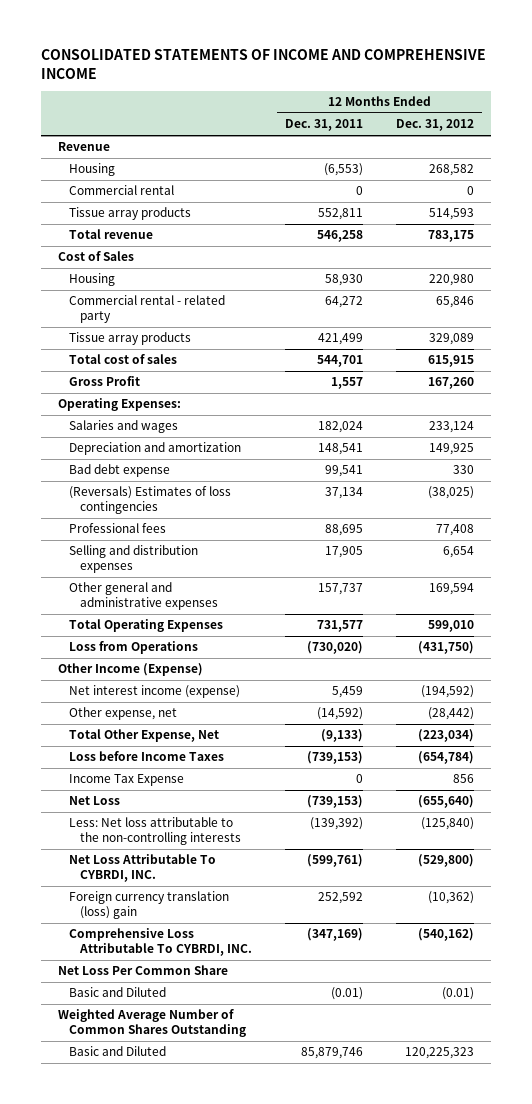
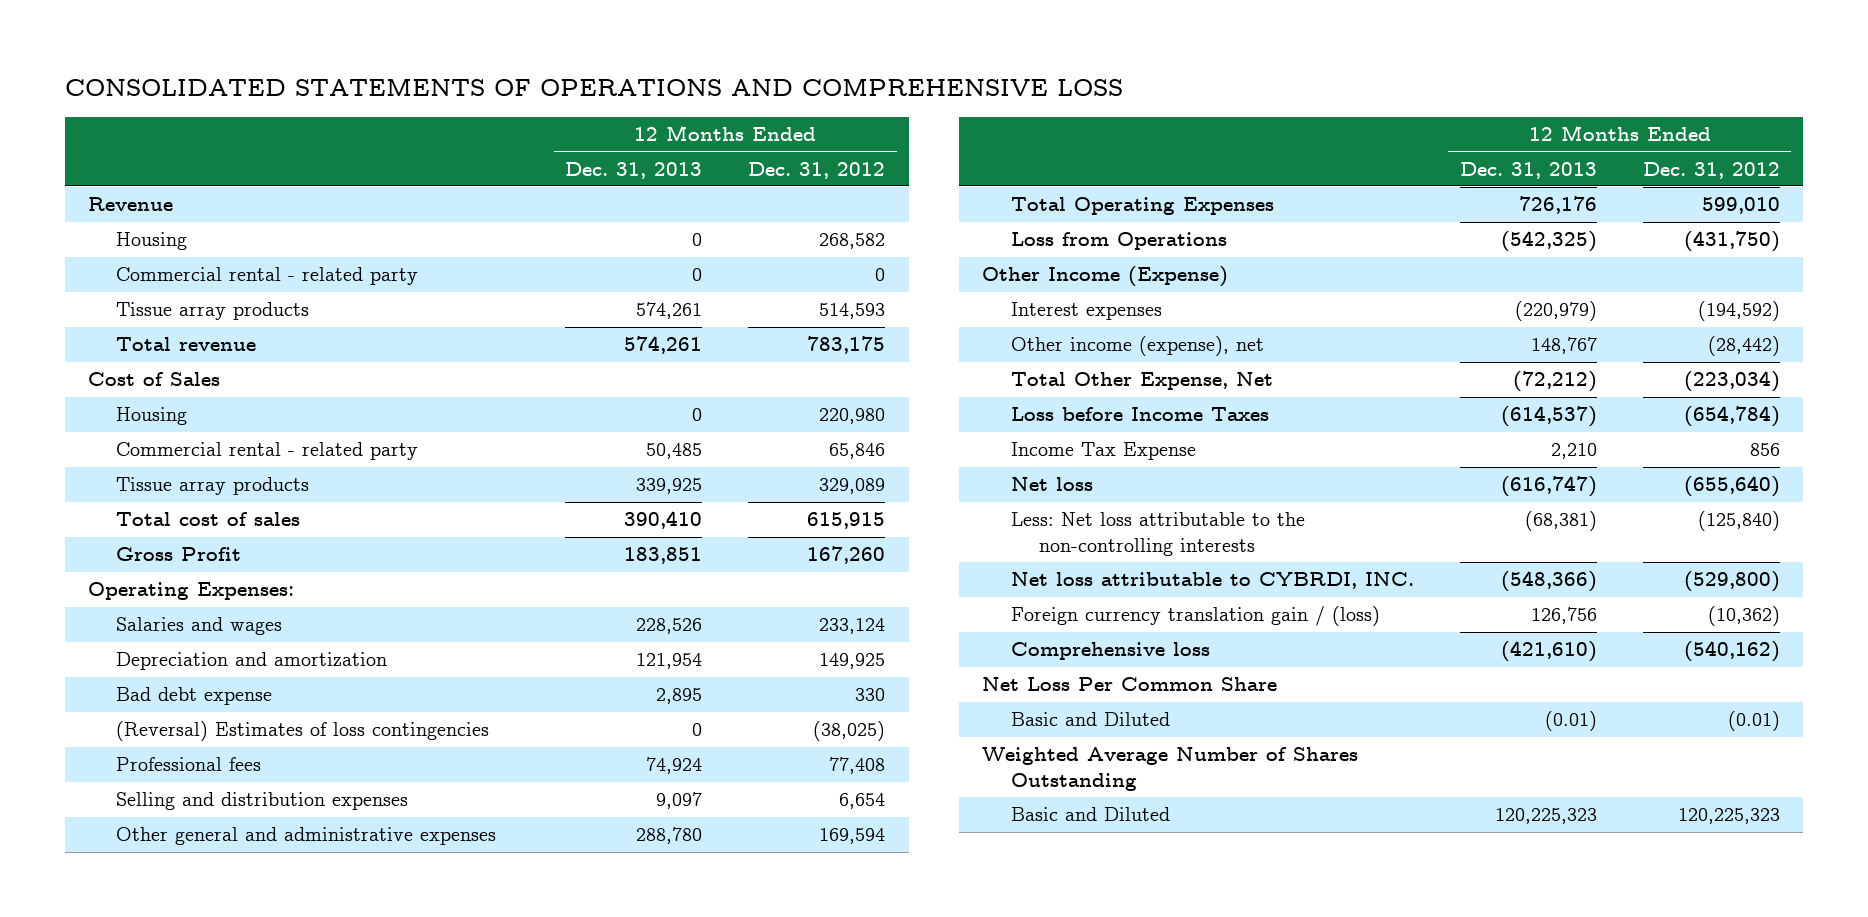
[41,49,487,79] CONSOLIDATED STATEMENTS OF INCOME AND COMPREHENSIVE INCOME -> [65,78,1124,97] CONSOLIDATED STATEMENTS OF OPERATIONS AND COMPREHENSIVE LOSS
[285,119,364,132] Dec. 31, 2011 -> none
none -> [565,161,703,179] Dec. 31, 2013
[69,185,175,196] Commercial rental -> [116,267,419,286] Commercial rental - related party
[69,486,232,515] (Reversals) Estimates of loss contingencies -> [116,721,490,742] (Reversal) Estimates of loss contingencies
[69,685,241,699] Net interest income (expense) -> [1010,302,1162,321] Interest expenses
[69,707,178,721] Other expense, net -> [1010,336,1264,357] Other income (expense), net
[69,796,121,806] Net Loss -> [1010,477,1093,492] Net loss
[69,854,217,883] Net Loss Attributable To CYBRDI, INC. -> [1010,572,1414,590] Net loss attributable to CYBRDI, INC.
[69,891,230,920] Foreign currency translation (loss) gain -> [1010,606,1380,627] Foreign currency translation gain / (loss)
[69,928,253,957] Comprehensive Loss Attributable To CYBRDI, INC. -> [1010,642,1210,661] Comprehensive loss
[57,1009,247,1038] Weighted Average Number of Common Shares Outstanding -> [982,747,1359,791] Weighted Average Number of Shares Outstanding

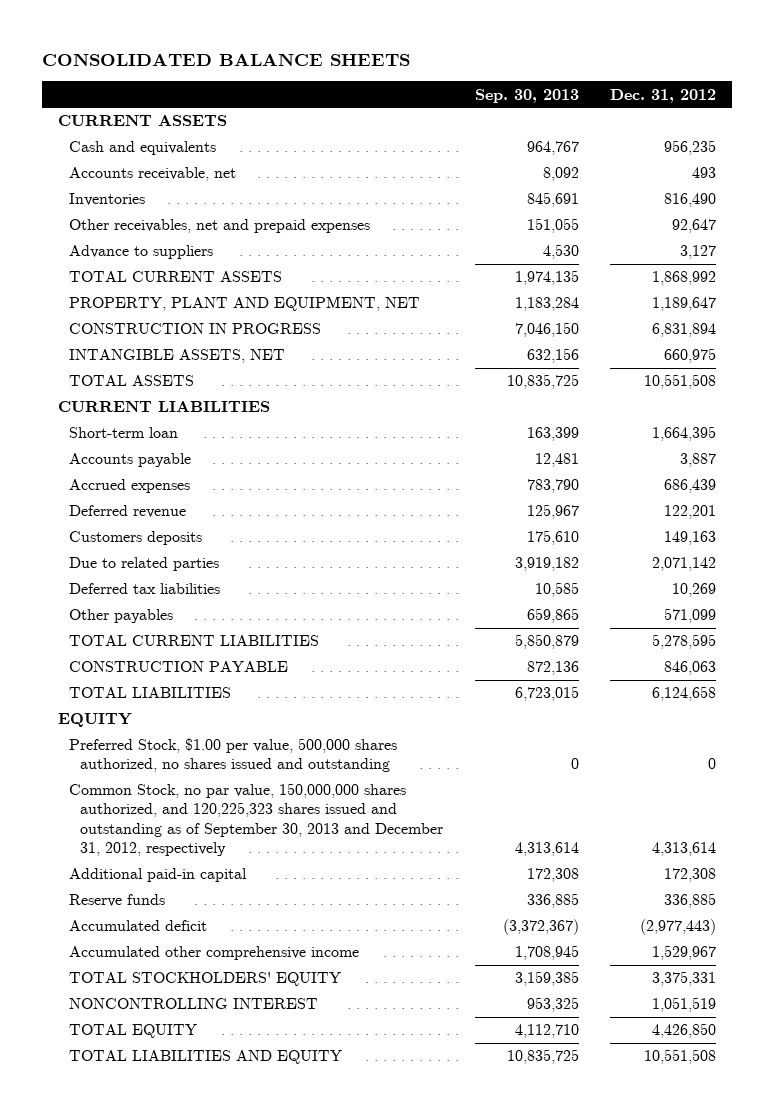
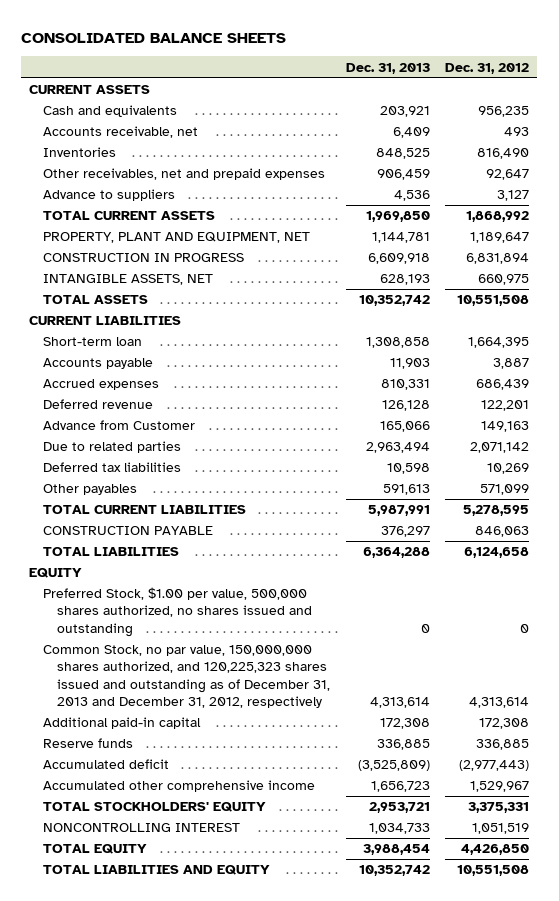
[474,88,579,103] Sep. 30, 2013 -> none
none -> [345,62,430,74] Dec. 31, 2013
[69,531,203,546] Customers deposits -> [43,420,196,431] Advance from Customer
[69,783,444,856] Common Stock, no par value, 150,000,000 shares authorized, and 120,225,323 shares issued and outstanding as of September 30, 2013 and December 31, 2012, respectively -> [43,645,331,708] Common Stock, no par value, 150,000,000 shares authorized, and 120,225,323 shares issued and outstanding as of December 31, 2013 and December 31, 2012, respectively

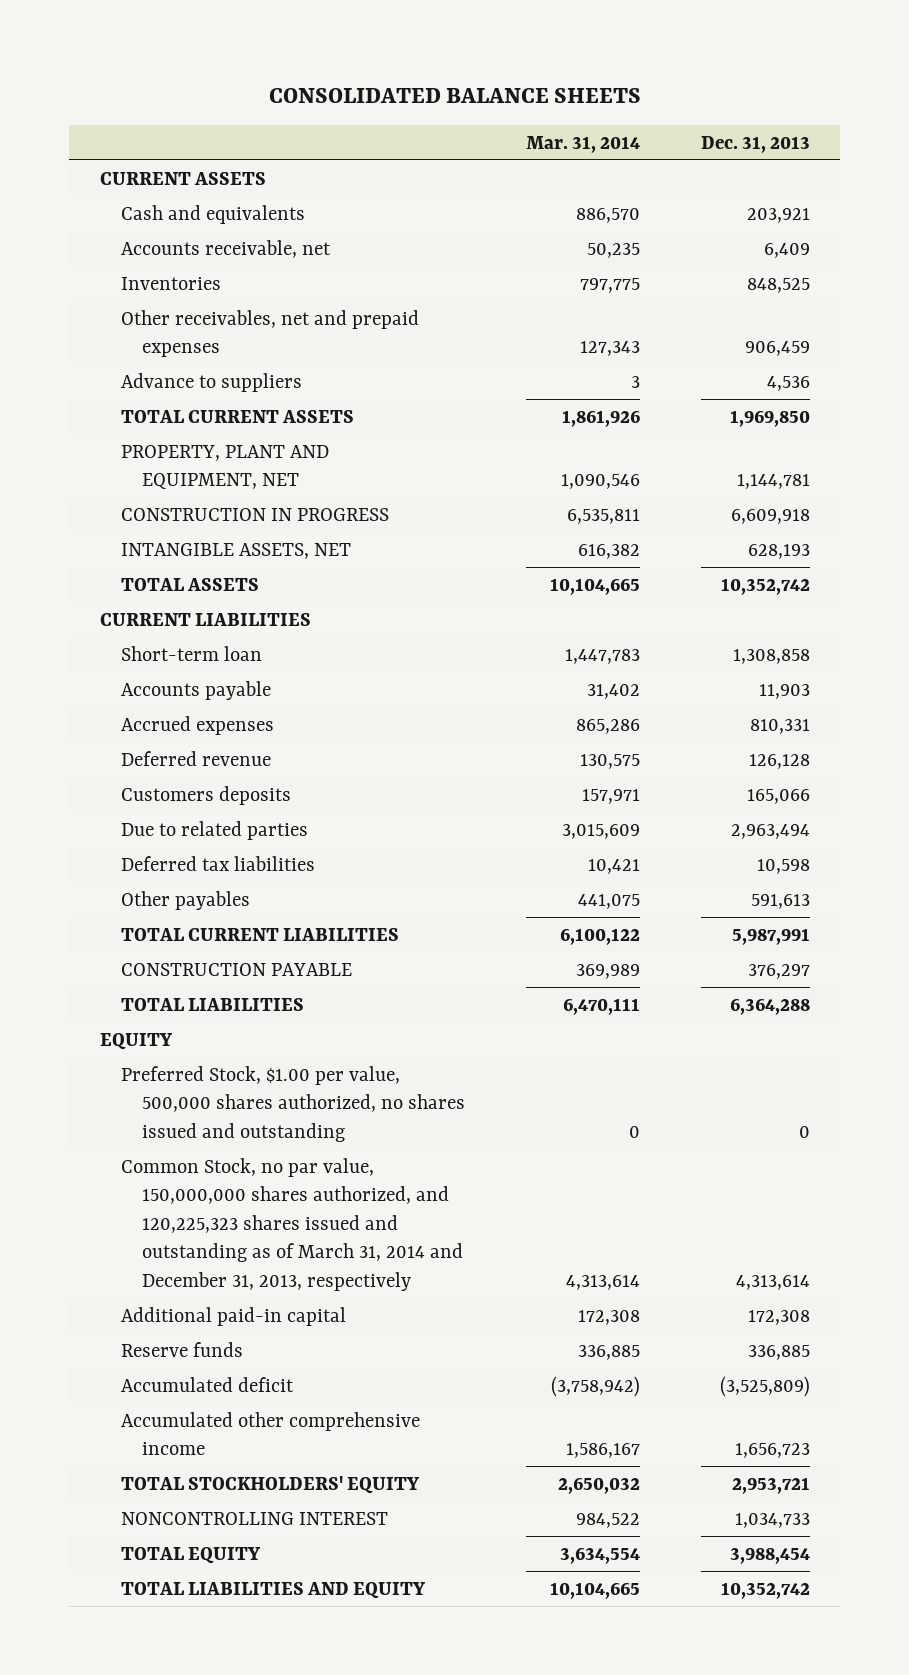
[445,62,530,74] Dec. 31, 2012 -> none
none -> [525,135,640,153] Mar. 31, 2014
[43,420,196,431] Advance from Customer -> [120,785,291,805] Customers deposits
[43,645,331,708] Common Stock, no par value, 150,000,000 shares authorized, and 120,225,323 shares issued and outstanding as of December 31, 2013 and December 31, 2012, respectively -> [120,1157,463,1291] Common Stock, no par value, 150,000,000 shares authorized, and 120,225,323 shares issued and outstanding as of March 31, 2014 and December 31, 2013, respectively

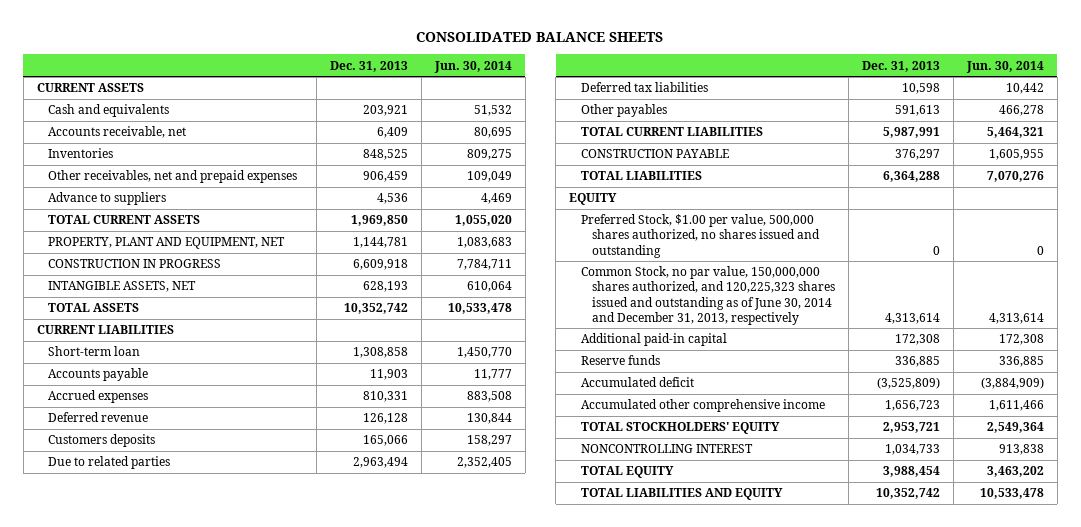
[525,135,640,153] Mar. 31, 2014 -> none
none -> [433,60,512,73] Jun. 30, 2014
[120,1157,463,1291] Common Stock, no par value, 150,000,000 shares authorized, and 120,225,323 shares issued and outstanding as of March 31, 2014 and December 31, 2013, respectively -> [580,266,836,325] Common Stock, no par value, 150,000,000 shares authorized, and 120,225,323 shares issued and outstanding as of June 30, 2014 and December 31, 2013, respectively

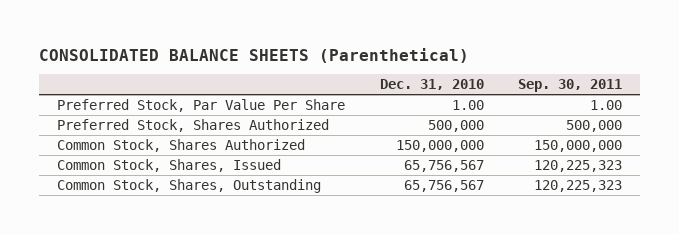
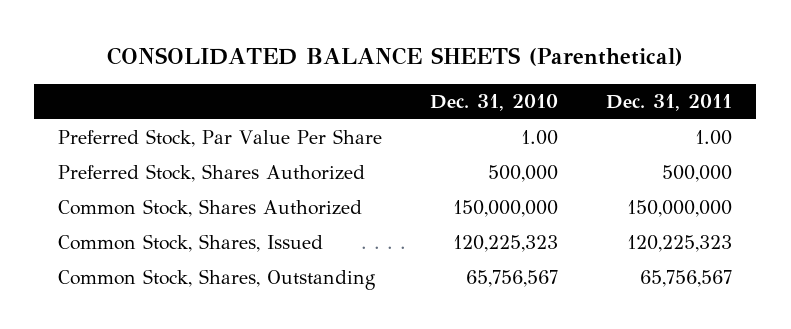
[518,79,623,93] Sep. 30, 2011 -> none
none -> [606,94,733,112] Dec. 31, 2011
[403,159,484,172] 65,756,567 -> [453,235,559,253] 120,225,323

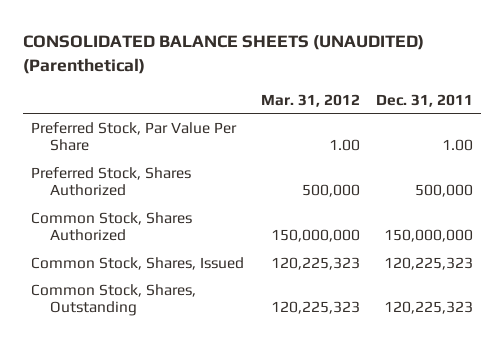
[107,47,684,67] CONSOLIDATED BALANCE SHEETS (Parenthetical) -> [22,34,424,74] CONSOLIDATED BALANCE SHEETS (UNAUDITED) (Parenthetical)
[430,94,559,112] Dec. 31, 2010 -> none
none -> [260,93,360,107] Mar. 31, 2012
[640,270,733,288] 65,756,567 -> [383,301,473,315] 120,225,323

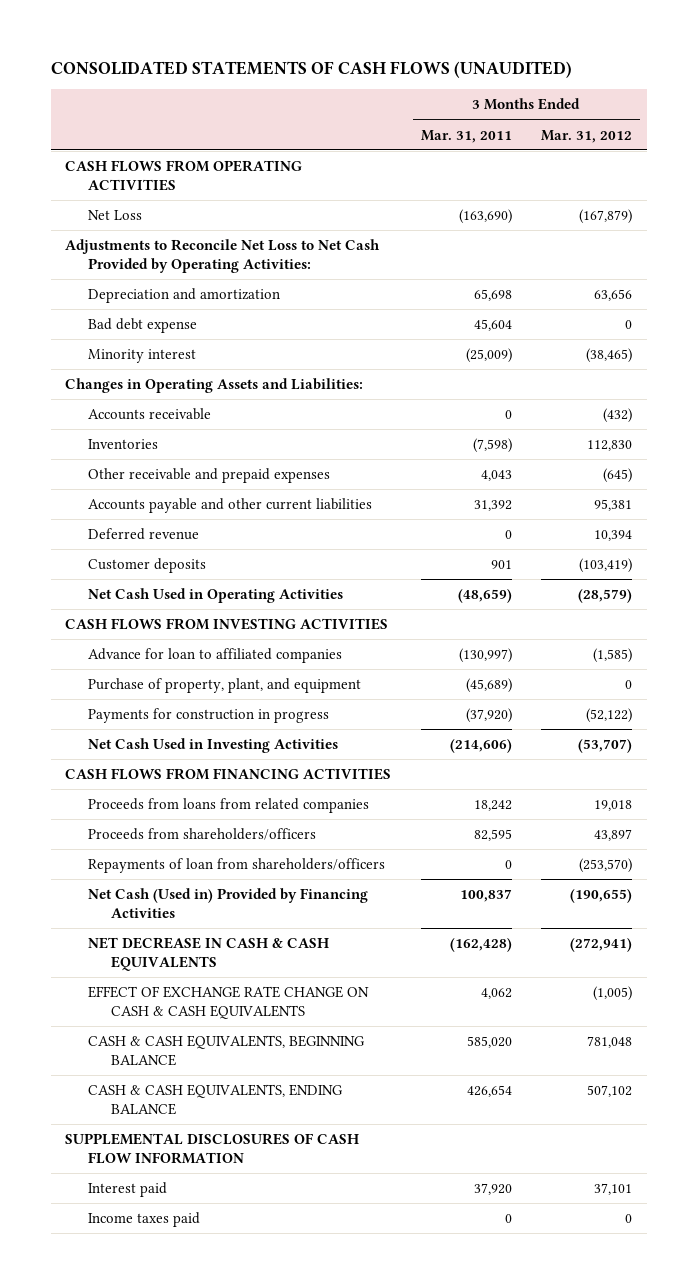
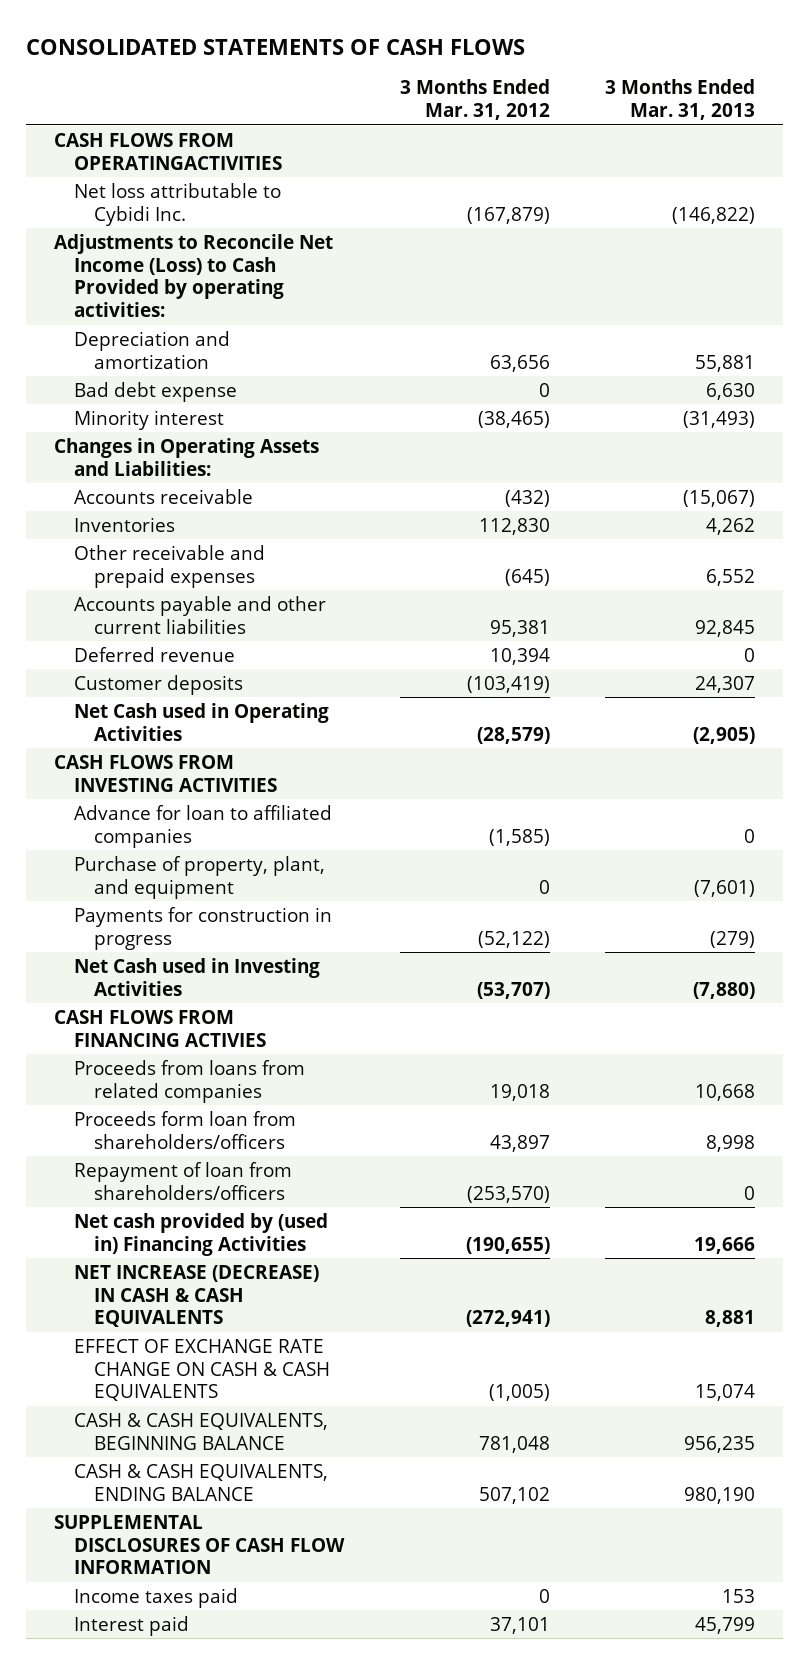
[50,61,572,79] CONSOLIDATED STATEMENTS OF CASH FLOWS (UNAUDITED) -> [26,39,526,56] CONSOLIDATED STATEMENTS OF CASH FLOWS
[420,129,512,143] Mar. 31, 2011 -> none
none -> [605,79,756,121] 3 Months Ended Mar. 31, 2013
[65,160,303,191] CASH FLOWS FROM OPERATING ACTIVITIES -> [53,132,283,170] CASH FLOWS FROM OPERATINGACTIVITIES
[88,210,143,221] Net Loss -> [74,182,282,226] Net loss attributable to Cybidi Inc.
[65,239,381,273] Adjustments to Reconcile Net Loss to Net Cash Provided by Operating Activities: -> [53,233,333,318] Adjustments to Reconcile Net Income (Loss) to Cash Provided by operating activities:
[88,588,344,604] Net Cash Used in Operating Activities -> [74,702,330,741] Net Cash used in Operating Activities
[88,738,339,754] Net Cash Used in Investing Activities -> [74,957,321,996] Net Cash used in Investing Activities
[65,768,392,781] CASH FLOWS FROM FINANCING ACTIVITIES -> [53,1009,267,1047] CASH FLOWS FROM FINANCING ACTIVIES
[88,828,317,841] Proceeds from shareholders/officers -> [74,1110,297,1149] Proceeds form loan from shareholders/officers
[88,858,386,874] Repayments of loan from shareholders/officers -> [74,1161,293,1200] Repayment of loan from shareholders/officers
[88,888,369,918] Net Cash (Used in) Provided by Financing Activities -> [74,1212,329,1256] Net cash provided by (used in) Financing Activities
[88,937,330,971] NET DECREASE IN CASH & CASH EQUIVALENTS -> [74,1264,320,1328] NET INCREASE (DECREASE) IN CASH & CASH EQUIVALENTS
[88,1182,168,1198] Interest paid -> [74,1615,190,1636] Interest paid

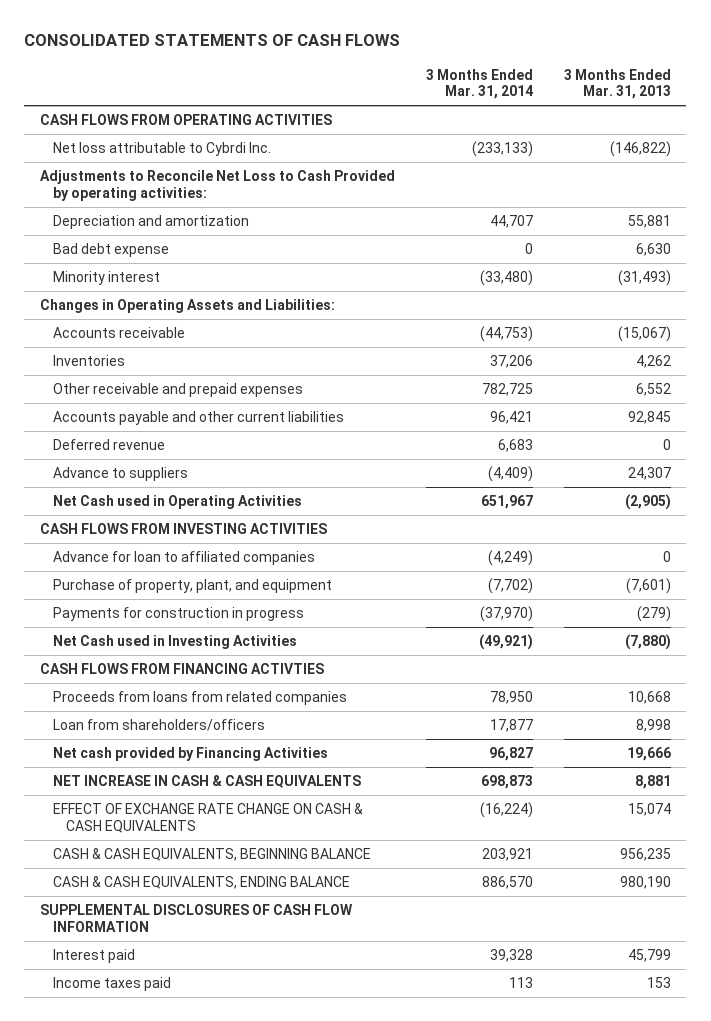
[399,79,550,121] 3 Months Ended Mar. 31, 2012 -> none
none -> [425,68,533,100] 3 Months Ended Mar. 31, 2014
[53,132,283,170] CASH FLOWS FROM OPERATINGACTIVITIES -> [39,114,332,126] CASH FLOWS FROM OPERATING ACTIVITIES
[74,182,282,226] Net loss attributable to Cybidi Inc. -> [52,142,271,157] Net loss attributable to Cybrdi Inc.
[53,233,333,318] Adjustments to Reconcile Net Income (Loss) to Cash Provided by operating activities: -> [39,170,395,201] Adjustments to Reconcile Net Loss to Cash Provided by operating activities:
[74,674,244,695] Customer deposits -> [52,467,188,482] Advance to suppliers
[53,1009,267,1047] CASH FLOWS FROM FINANCING ACTIVIES -> [39,663,324,675] CASH FLOWS FROM FINANCING ACTIVTIES
[74,1161,293,1200] Repayment of loan from shareholders/officers -> none
[74,1110,297,1149] Proceeds form loan from shareholders/officers -> [52,719,265,732] Loan from shareholders/officers
[74,1212,329,1256] Net cash provided by (used in) Financing Activities -> [52,747,328,762] Net cash provided by Financing Activities
[74,1264,320,1328] NET INCREASE (DECREASE) IN CASH & CASH EQUIVALENTS -> [52,775,361,789] NET INCREASE IN CASH & CASH EQUIVALENTS
[74,1587,239,1608] Income taxes paid -> [52,977,171,992] Income taxes paid

